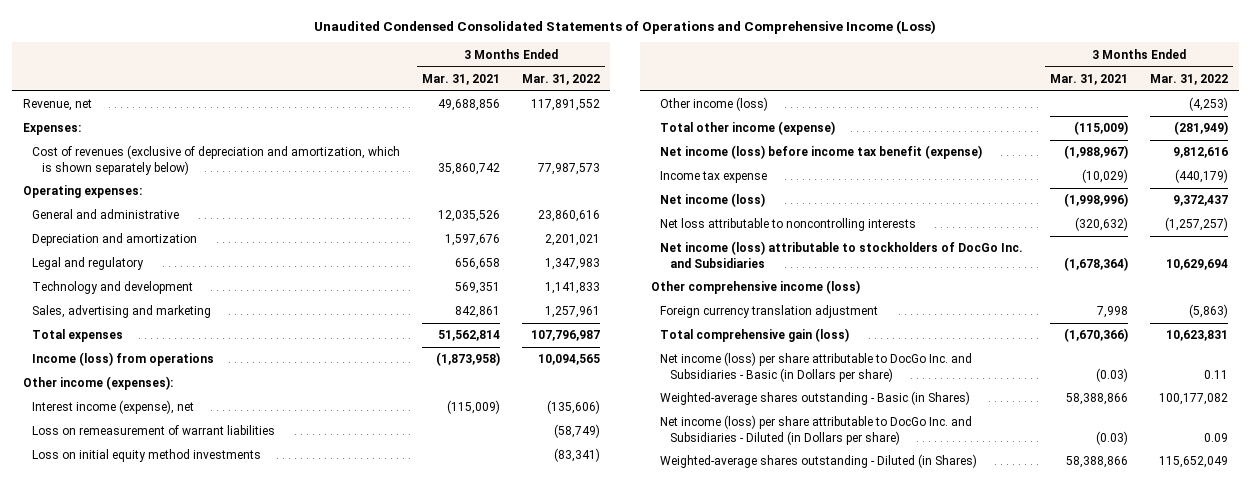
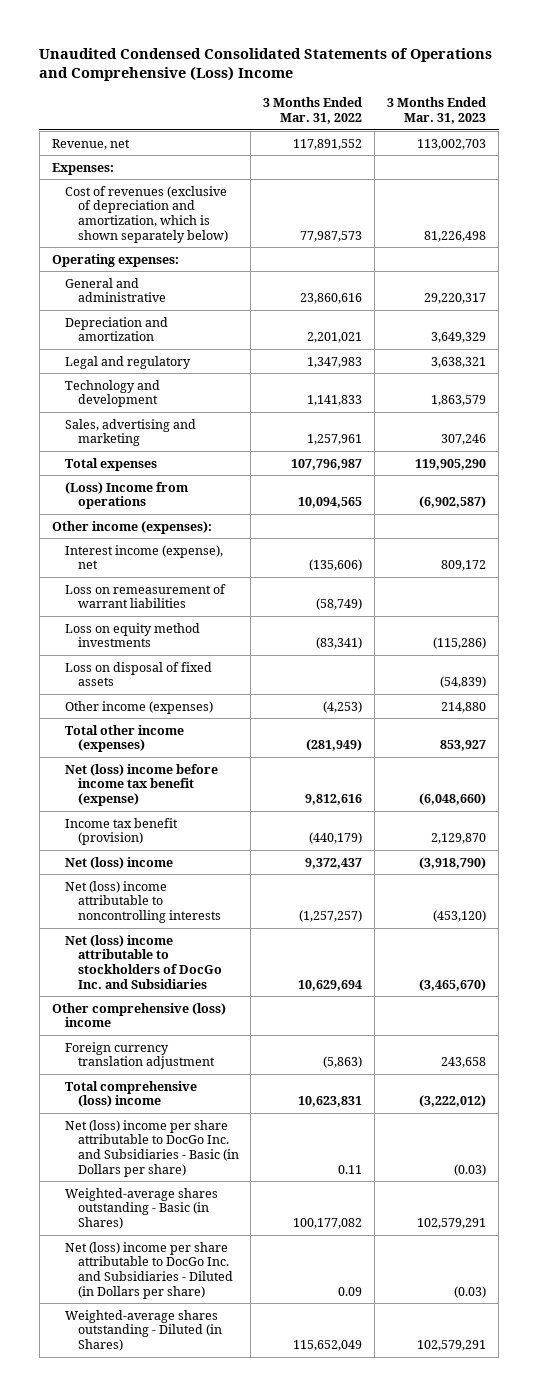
[314,19,937,34] Unaudited Condensed Consolidated Statements of Operations and Comprehensive Income (Loss) -> [39,47,493,81] Unaudited Condensed Consolidated Statements of Operations and Comprehensive (Loss) Income
[421,73,500,85] Mar. 31, 2021 -> none
none -> [387,97,487,124] 3 Months Ended Mar. 31, 2023
[32,352,215,367] Income (loss) from operations -> [64,481,188,510] (Loss) Income from operations
[32,449,262,463] Loss on initial equity method investments -> [64,622,200,648] Loss on equity method investments
none -> [64,661,212,687] Loss on disposal of fixed assets
[660,97,769,112] Other income (loss) -> [64,700,213,714] Other income (expenses)
[660,121,836,136] Total other income (expense) -> [64,724,184,753] Total other income (expenses)
[660,145,983,160] Net income (loss) before income tax benefit (expense) -> [64,763,218,806] Net (loss) income before income tax benefit (expense)
[660,171,768,184] Income tax expense -> [64,817,178,846] Income tax benefit (provision)
[660,193,766,208] Net income (loss) -> [64,856,173,869] Net (loss) income
[660,218,917,232] Net loss attributable to noncontrolling interests -> [64,880,221,923] Net (loss) income attributable to noncontrolling interests
[660,241,1024,268] Net income (loss) attributable to stockholders of DocGo Inc. and Subsidiaries -> [64,934,222,989] Net (loss) income attributable to stockholders of DocGo Inc. and Subsidiaries
[651,280,861,295] Other comprehensive income (loss) -> [51,1002,226,1028] Other comprehensive (loss) income
[660,328,850,343] Total comprehensive gain (loss) -> [64,1080,197,1108] Total comprehensive (loss) income
[660,352,973,382] Net income (loss) per share attributable to DocGo Inc. and Subsidiaries - Basic (in Dollars per share) -> [64,1119,239,1177] Net (loss) income per share attributable to DocGo Inc. and Subsidiaries - Basic (in Dollars per share)
[660,415,973,445] Net income (loss) per share attributable to DocGo Inc. and Subsidiaries - Diluted (in Dollars per share) -> [64,1241,233,1299] Net (loss) income per share attributable to DocGo Inc. and Subsidiaries - Diluted (in Dollars per share)

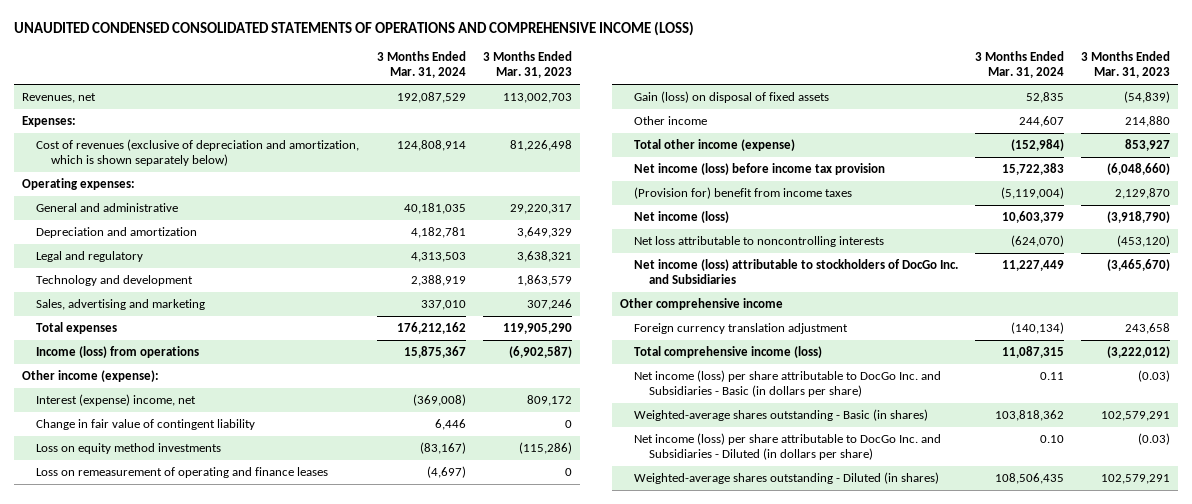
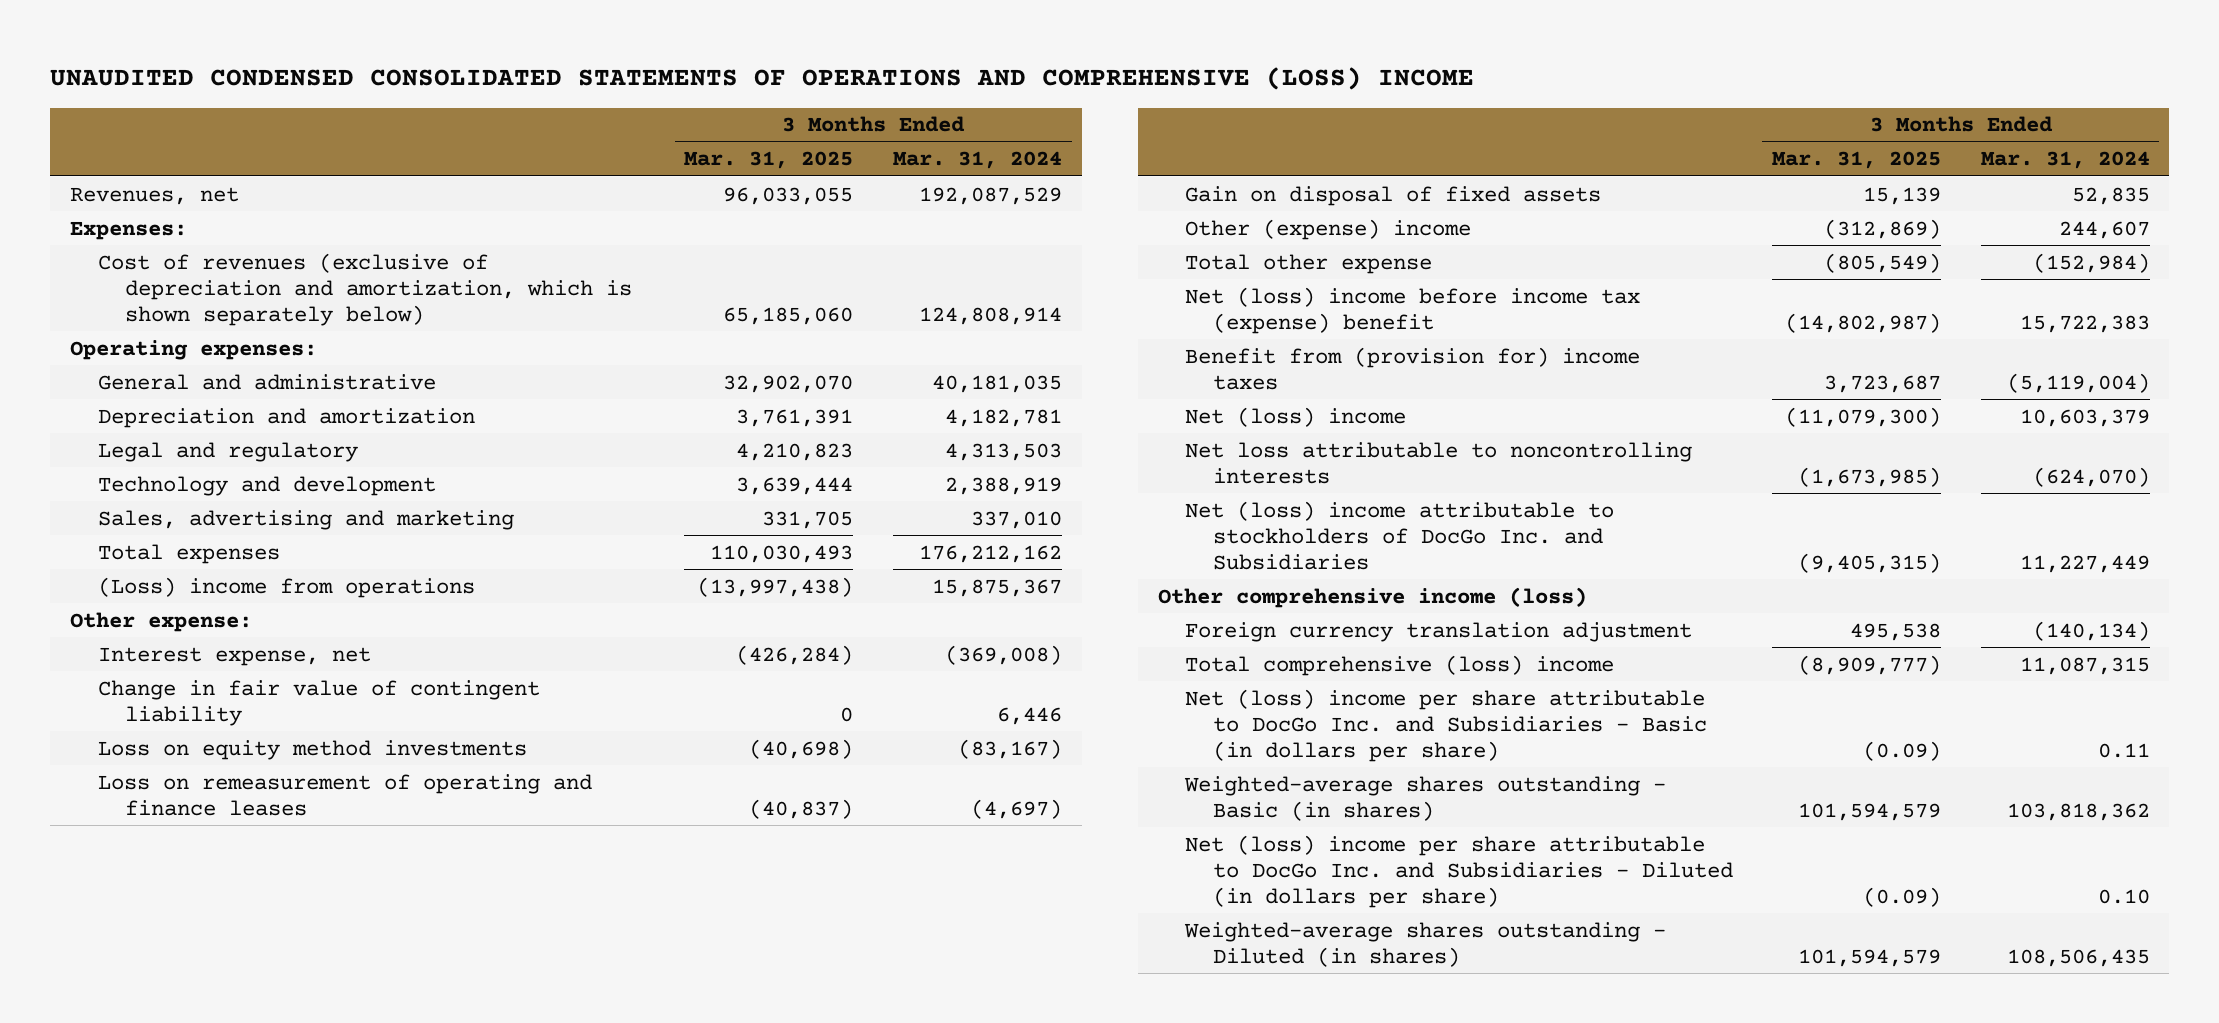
[13,21,694,37] UNAUDITED CONDENSED CONSOLIDATED STATEMENTS OF OPERATIONS AND COMPREHENSIVE INCOME (LOSS) -> [50,67,1475,91] UNAUDITED CONDENSED CONSOLIDATED STATEMENTS OF OPERATIONS AND COMPREHENSIVE (LOSS) INCOME
[483,51,573,79] 3 Months Ended Mar. 31, 2023 -> none
none -> [684,151,854,170] Mar. 31, 2025
[36,345,200,358] Income (loss) from operations -> [97,576,475,598] (Loss) income from operations
[22,369,160,382] Other income (expense): -> [69,611,252,632] Other expense:
[36,393,197,406] Interest (expense) income, net -> [97,646,371,666] Interest expense, net
[634,90,830,103] Gain (loss) on disposal of fixed assets -> [1185,185,1602,206] Gain on disposal of fixed assets
[634,115,708,125] Other income -> [1185,218,1472,240] Other (expense) income
[634,138,796,151] Total other income (expense) -> [1185,253,1433,274] Total other expense
[634,162,886,175] Net income (loss) before income tax provision -> [1185,286,1641,334] Net (loss) income before income tax (expense) benefit
[634,186,853,199] (Provision for) benefit from income taxes -> [1185,346,1641,390] Benefit from (provision for) income taxes
[634,210,730,223] Net income (loss) -> [1185,406,1407,427] Net (loss) income
[634,258,959,284] Net income (loss) attributable to stockholders of DocGo Inc. and Subsidiaries -> [1185,500,1615,570] Net (loss) income attributable to stockholders of DocGo Inc. and Subsidiaries
[620,297,784,310] Other comprehensive income -> [1157,586,1587,608] Other comprehensive income (loss)
[634,345,823,358] Total comprehensive income (loss) -> [1185,654,1615,676] Total comprehensive (loss) income
[634,369,942,397] Net income (loss) per share attributable to DocGo Inc. and Subsidiaries - Basic (in dollars per share) -> [1185,688,1707,762] Net (loss) income per share attributable to DocGo Inc. and Subsidiaries - Basic (in dollars per share)
[634,432,942,460] Net income (loss) per share attributable to DocGo Inc. and Subsidiaries - Diluted (in dollars per share) -> [1185,834,1733,908] Net (loss) income per share attributable to DocGo Inc. and Subsidiaries - Diluted (in dollars per share)

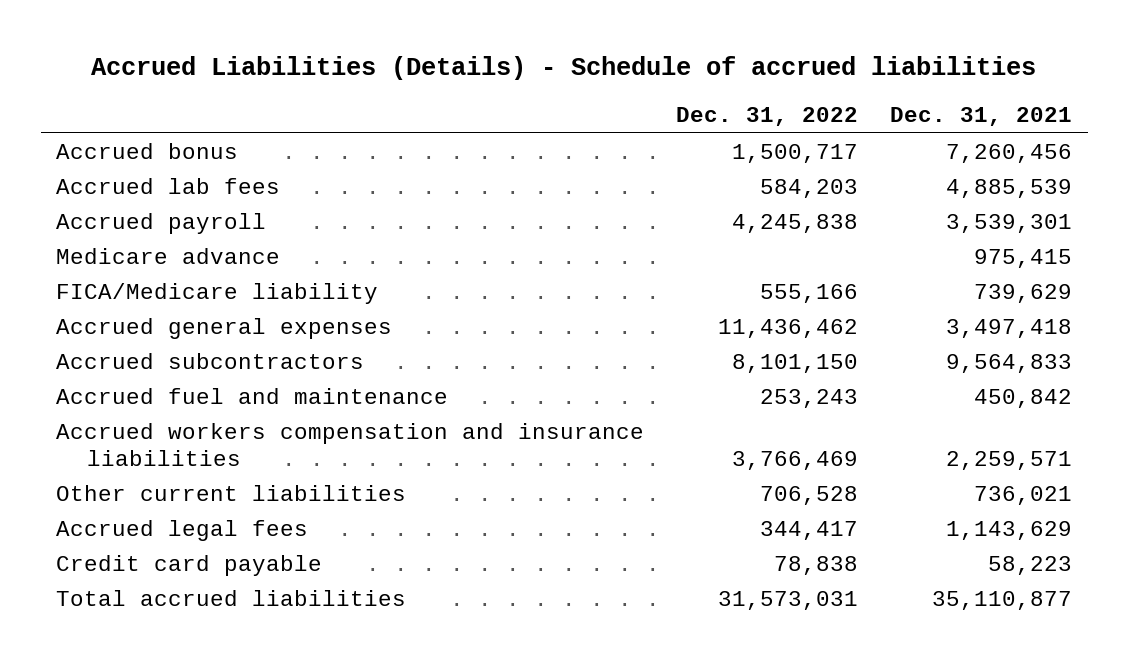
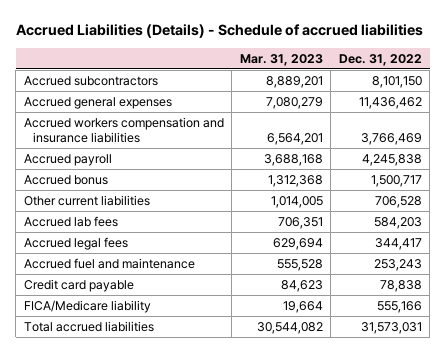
[890,107,1073,127] Dec. 31, 2021 -> none
none -> [239,53,323,66] Mar. 31, 2023
[56,248,281,265] Medicare advance -> none
[56,318,393,340] Accrued general expenses -> [23,96,172,109] Accrued general expenses
[56,213,267,235] Accrued payroll -> [23,153,112,166] Accrued payroll
[56,143,239,160] Accrued bonus -> [23,174,108,185] Accrued bonus
[56,178,281,195] Accrued lab fees -> [23,215,118,227] Accrued lab fees
[56,388,449,405] Accrued fuel and maintenance -> [23,257,195,269] Accrued fuel and maintenance
[56,283,379,305] FICA/Medicare liability -> [23,299,151,313] FICA/Medicare liability

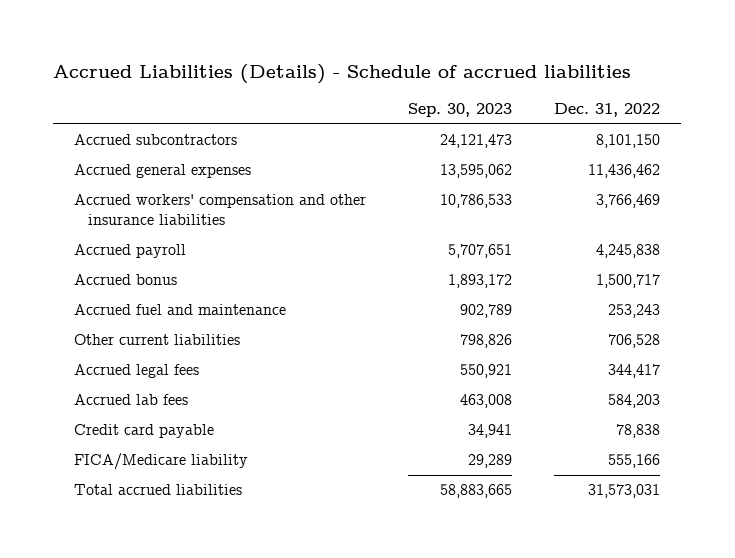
[239,53,323,66] Mar. 31, 2023 -> none
none -> [408,103,513,118] Sep. 30, 2023
[23,116,224,144] Accrued workers compensation and insurance liabilities -> [74,194,367,226] Accrued workers' compensation and other insurance liabilities
[23,257,195,269] Accrued fuel and maintenance -> [74,304,287,316] Accrued fuel and maintenance
[23,215,118,227] Accrued lab fees -> [74,394,189,406] Accrued lab fees

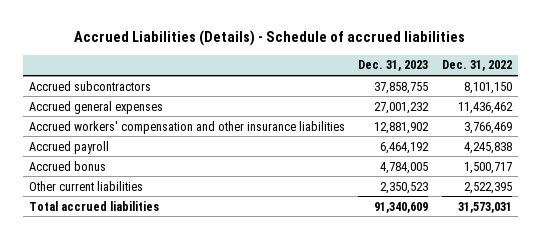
[408,103,513,118] Sep. 30, 2023 -> none
none -> [358,60,429,72] Dec. 31, 2023
[74,304,287,316] Accrued fuel and maintenance -> none
[74,364,200,379] Accrued legal fees -> none
[74,394,189,406] Accrued lab fees -> none
[74,424,215,439] Credit card payable -> none
[74,453,249,471] FICA/Medicare liability -> none
[608,334,661,349] 706,528 -> [463,181,512,194] 2,522,395

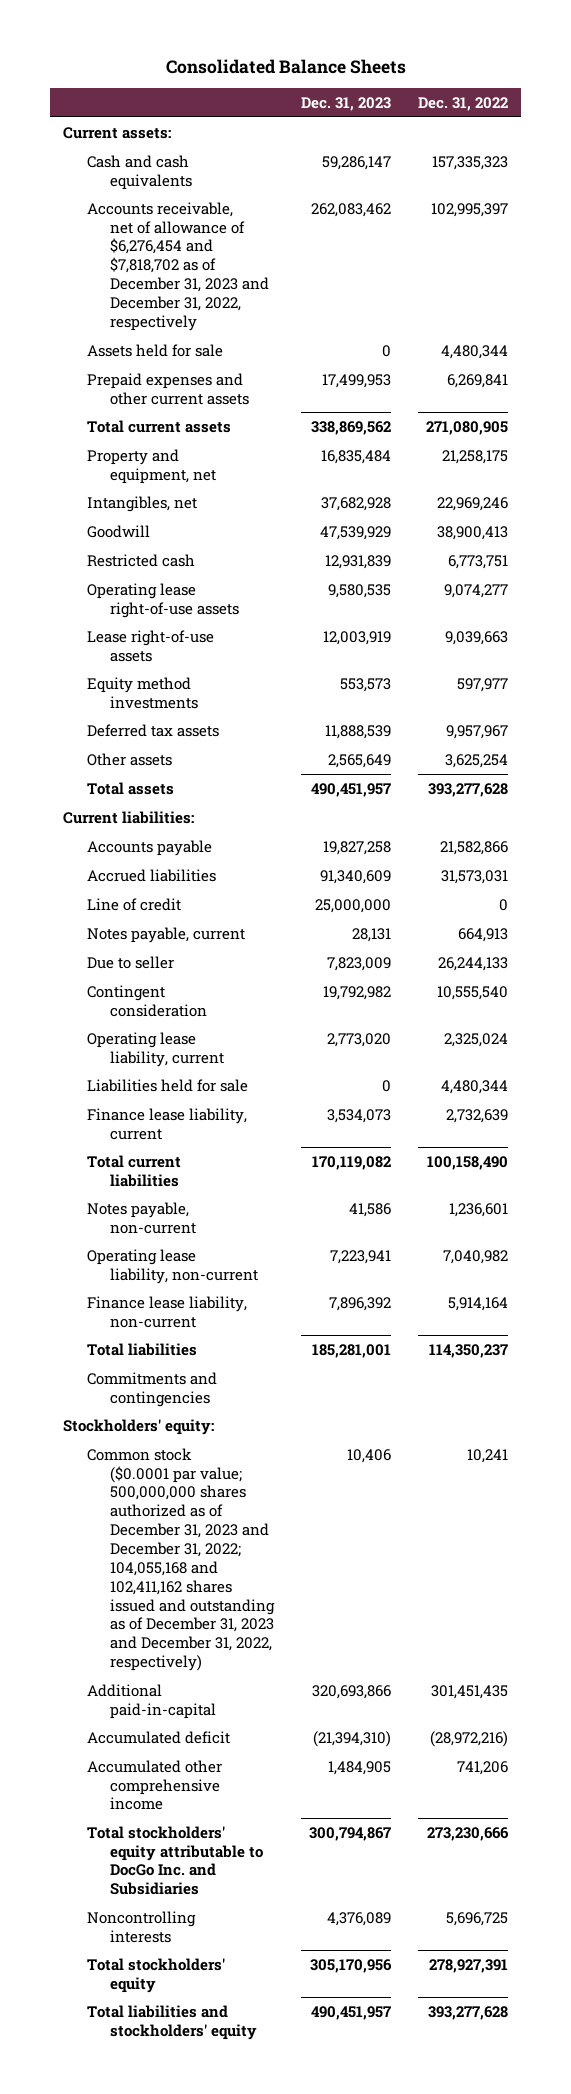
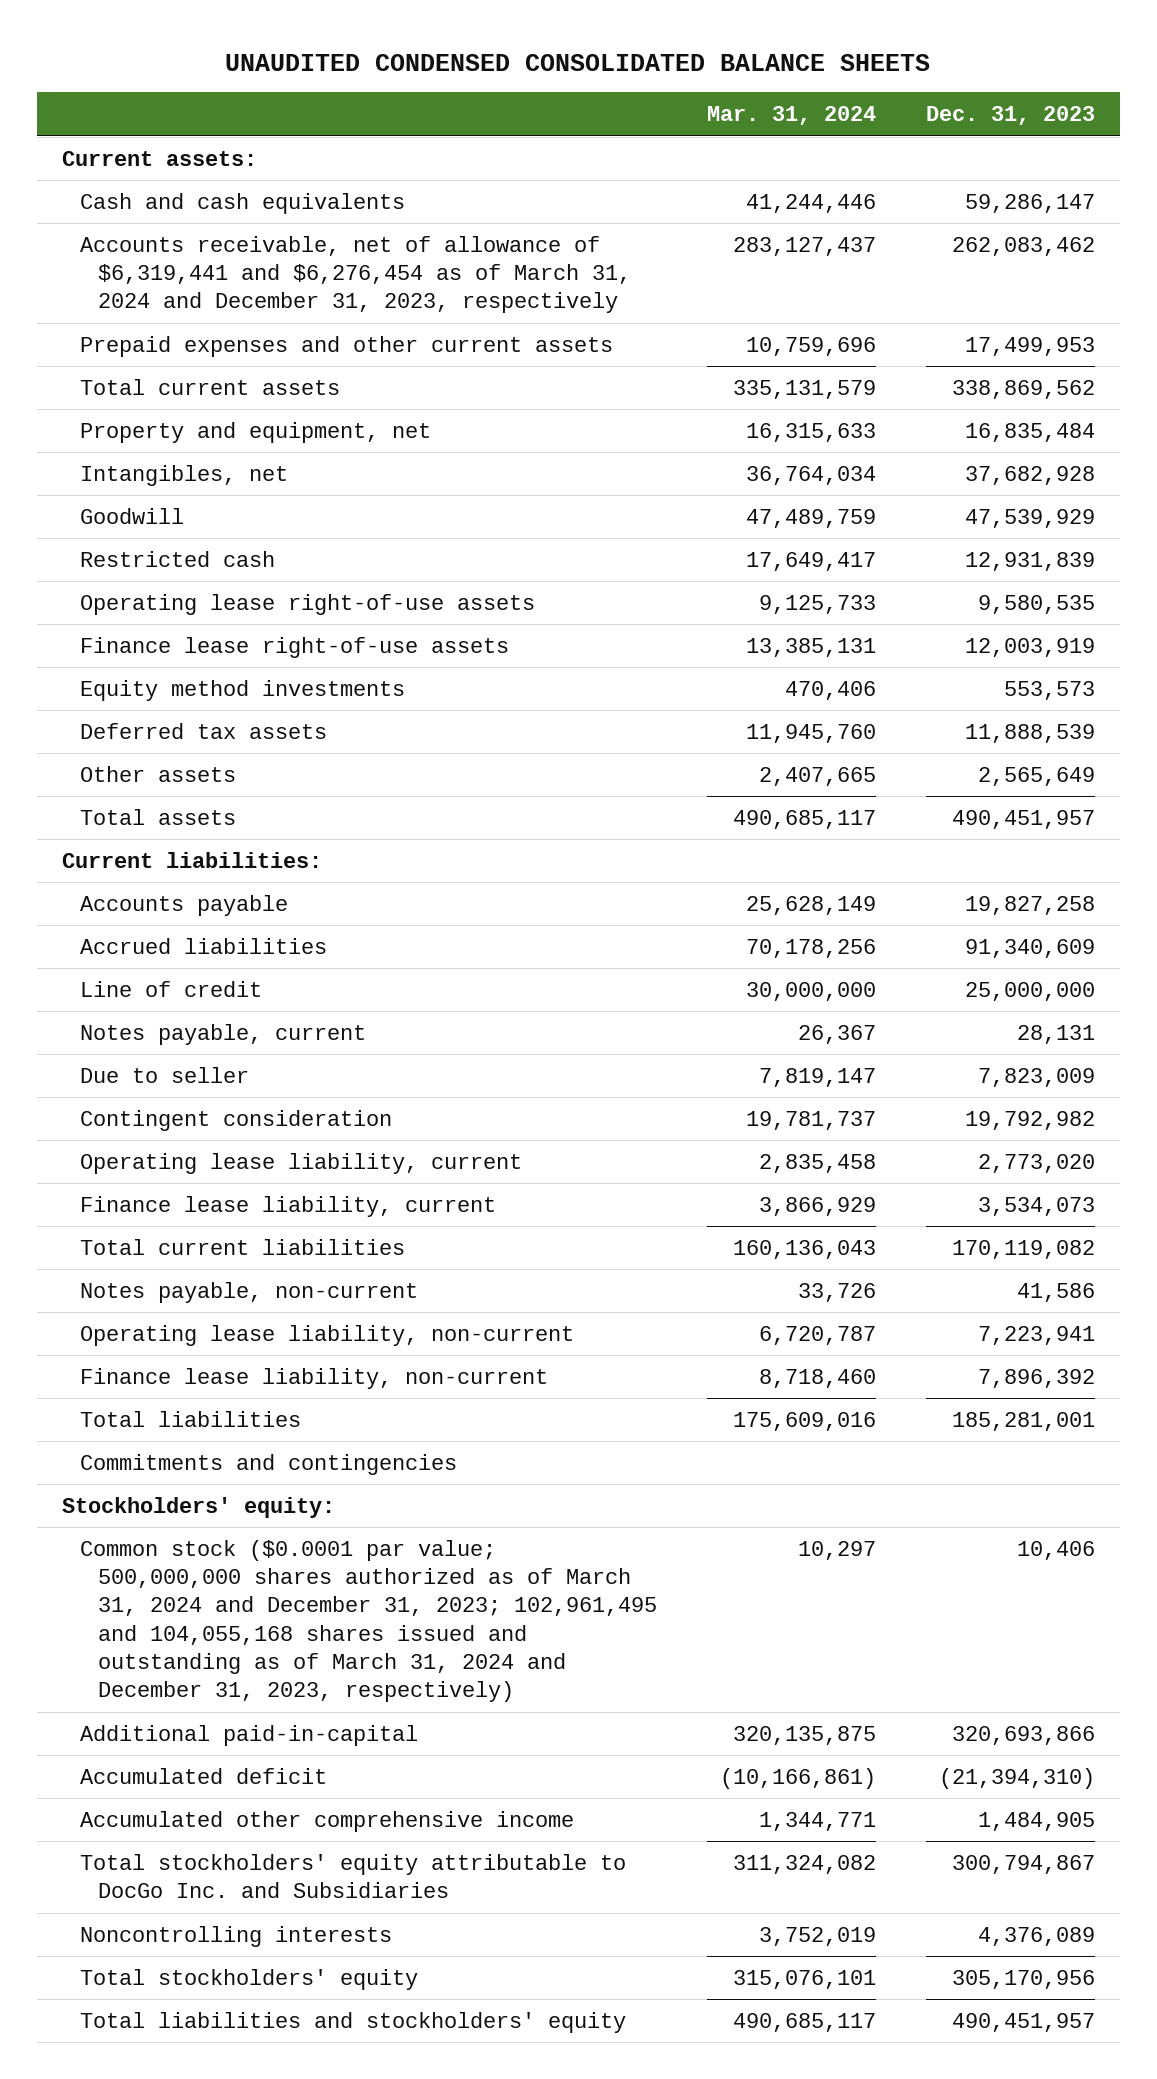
[165,59,406,75] Consolidated Balance Sheets -> [225,53,931,71] UNAUDITED CONDENSED CONSOLIDATED BALANCE SHEETS
[417,97,508,112] Dec. 31, 2022 -> none
none -> [706,106,876,126] Mar. 31, 2024
[86,343,223,357] Assets held for sale -> none
[86,201,269,331] Accounts receivable, net of allowance of $6,276,454 and $7,818,702 as of December 31, 2023 and December 31, 2022, respectively -> [79,235,631,314] Accounts receivable, net of allowance of $6,319,441 and $6,276,454 as of March 31, 2024 and December 31, 2023, respectively
[86,629,214,662] Lease right-of-use assets -> [79,636,509,658] Finance lease right-of-use assets
[86,1078,248,1092] Liabilities held for sale -> none
[86,1447,275,1672] Common stock ($0.0001 par value; 500,000,000 shares authorized as of December 31, 2023 and December 31, 2022; 104,055,168 and 102,411,162 shares issued and outstanding as of December 31, 2023 and December 31, 2022, respectively) -> [79,1539,657,1703] Common stock ($0.0001 par value; 500,000,000 shares authorized as of March 31, 2024 and December 31, 2023; 102,961,495 and 104,055,168 shares issued and outstanding as of March 31, 2024 and December 31, 2023, respectively)

